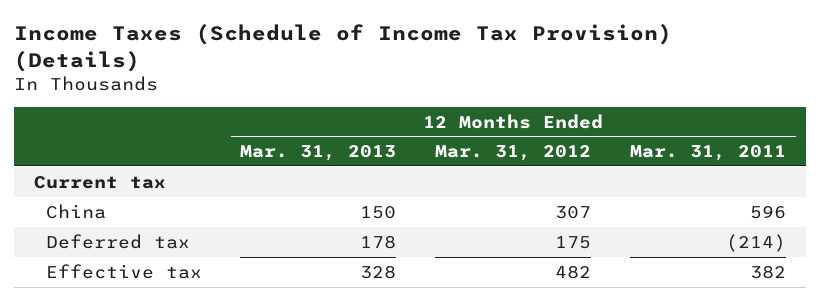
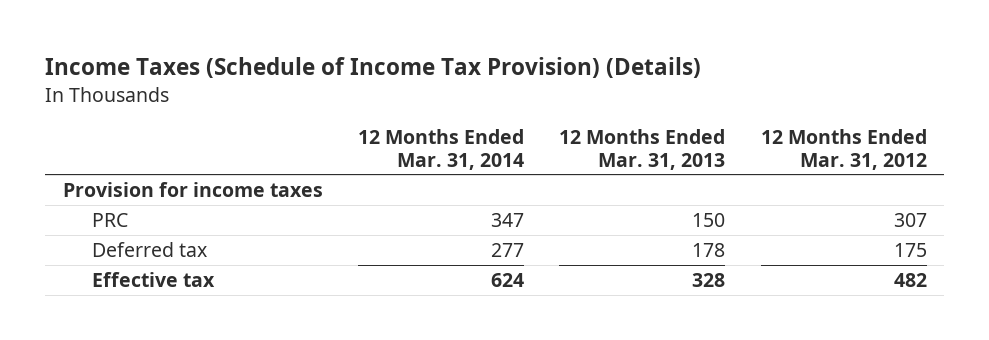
[630,145,787,162] Mar. 31, 2011 -> none
none -> [357,128,524,170] 12 Months Ended Mar. 31, 2014
[33,175,166,189] Current tax -> [62,181,323,197] Provision for income taxes
[45,203,106,219] China -> [92,212,129,227] PRC

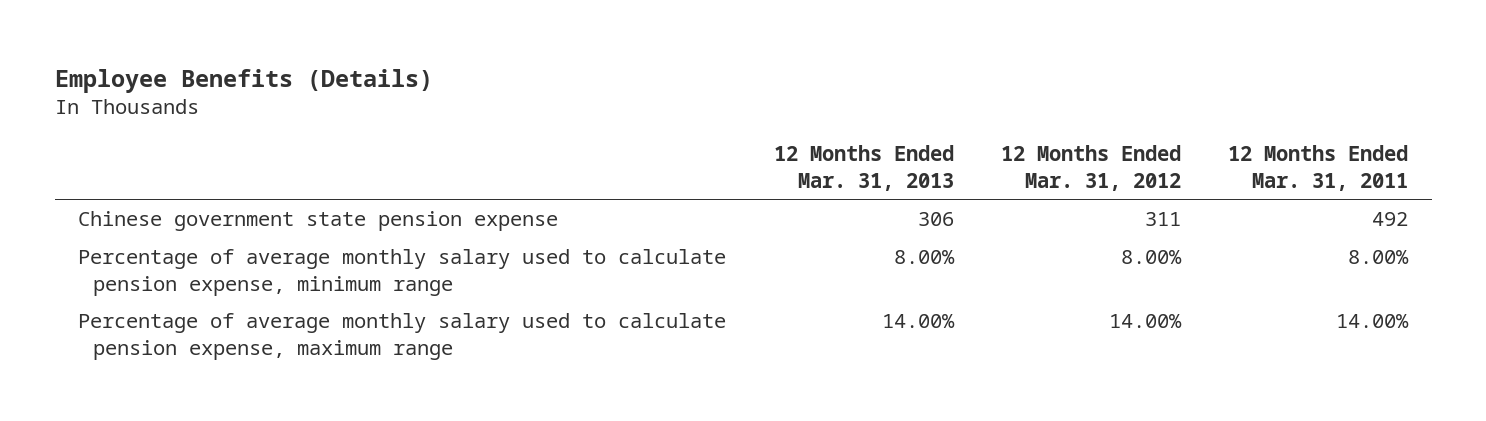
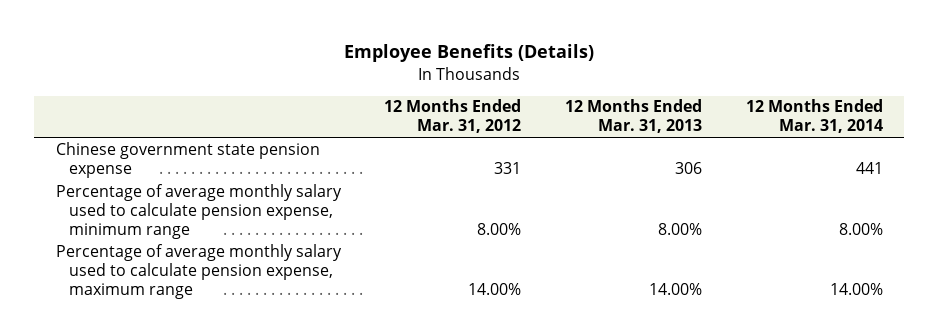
[1227,145,1408,191] 12 Months Ended Mar. 31, 2011 -> none
none -> [745,99,883,134] 12 Months Ended Mar. 31, 2014
[1144,212,1181,227] 311 -> [494,161,522,174] 331

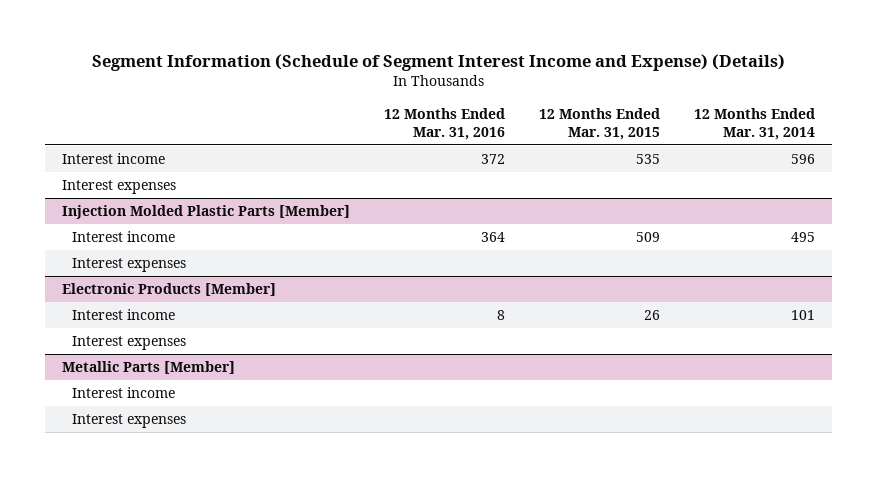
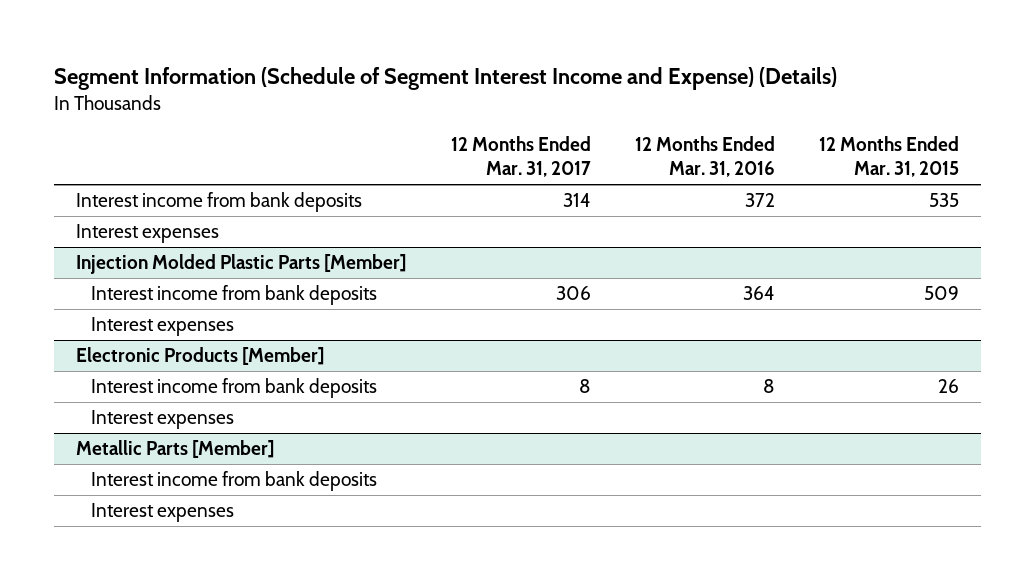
[693,107,815,140] 12 Months Ended Mar. 31, 2014 -> none
none -> [450,136,591,178] 12 Months Ended Mar. 31, 2017
[62,153,166,165] Interest income -> [76,192,363,213] Interest income from bank deposits
[72,231,176,243] Interest income -> [91,285,378,306] Interest income from bank deposits
[72,309,176,321] Interest income -> [91,378,378,399] Interest income from bank deposits
[72,387,176,399] Interest income -> [91,471,378,492] Interest income from bank deposits

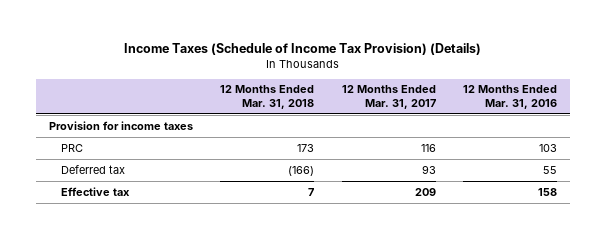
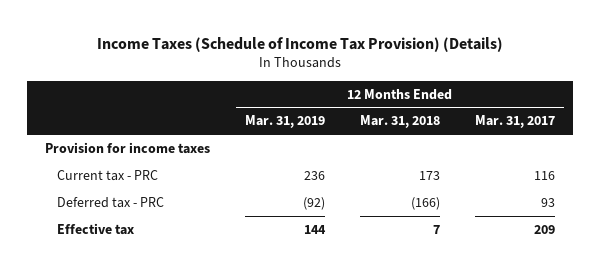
[462,85,557,109] 12 Months Ended Mar. 31, 2016 -> none
none -> [244,115,325,129] Mar. 31, 2019
[60,143,83,152] PRC -> [56,169,158,181] Current tax - PRC
[60,164,125,174] Deferred tax -> [56,196,164,208] Deferred tax - PRC

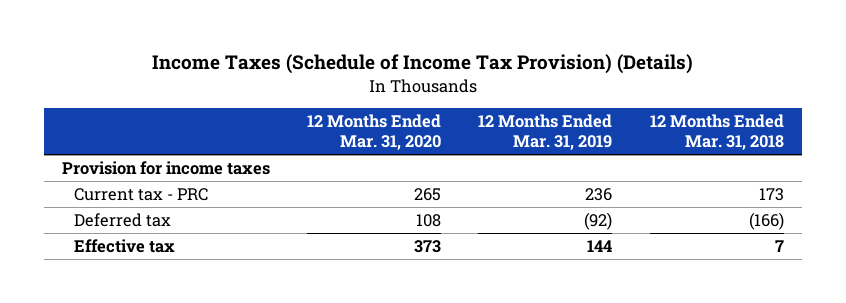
[475,115,556,129] Mar. 31, 2017 -> none
none -> [307,114,442,150] 12 Months Ended Mar. 31, 2020
[56,196,164,208] Deferred tax - PRC -> [73,213,171,228] Deferred tax

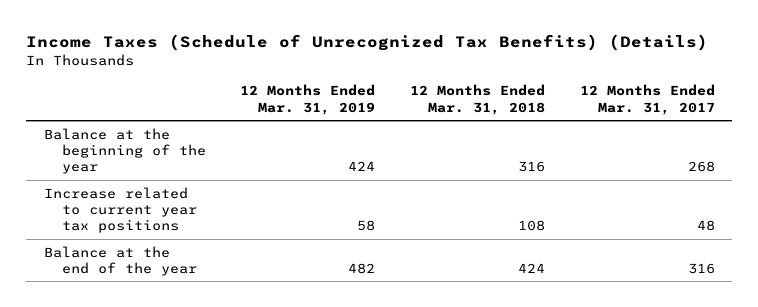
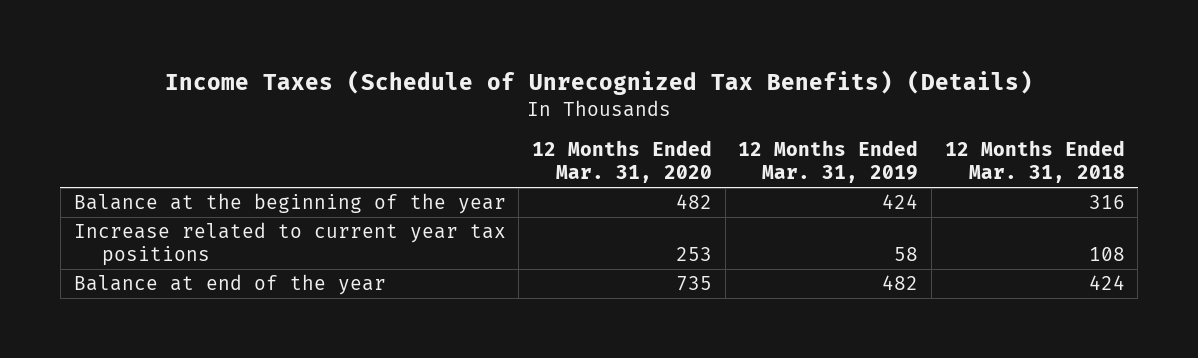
[579,84,715,115] 12 Months Ended Mar. 31, 2017 -> none
none -> [531,140,712,184] 12 Months Ended Mar. 31, 2020
[43,245,197,276] Balance at the end of the year -> [73,274,386,296] Balance at end of the year

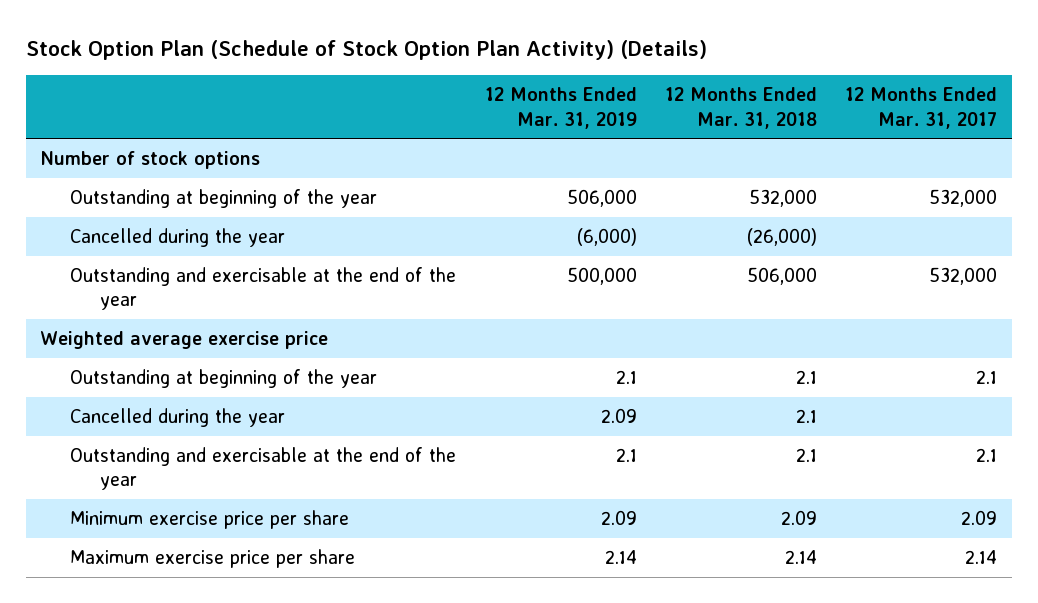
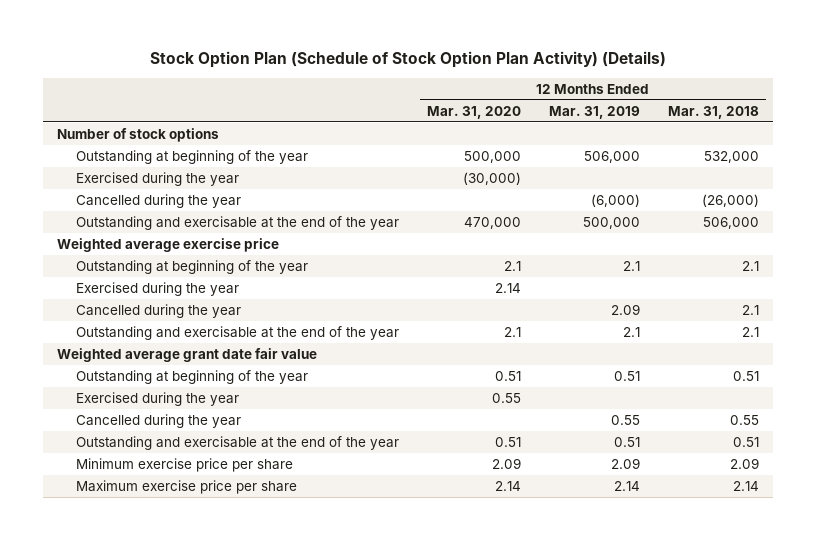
[845,87,998,129] 12 Months Ended Mar. 31, 2017 -> none
none -> [427,105,522,119] Mar. 31, 2020
none -> [76,172,240,187] Exercised during the year
none -> [76,282,240,297] Exercised during the year
none -> [57,348,318,363] Weighted average grant date fair value
none -> [76,370,309,385] Outstanding at beginning of the year
none -> [76,392,240,407] Exercised during the year
none -> [76,414,242,429] Cancelled during the year
none -> [76,436,400,451] Outstanding and exercisable at the end of the year

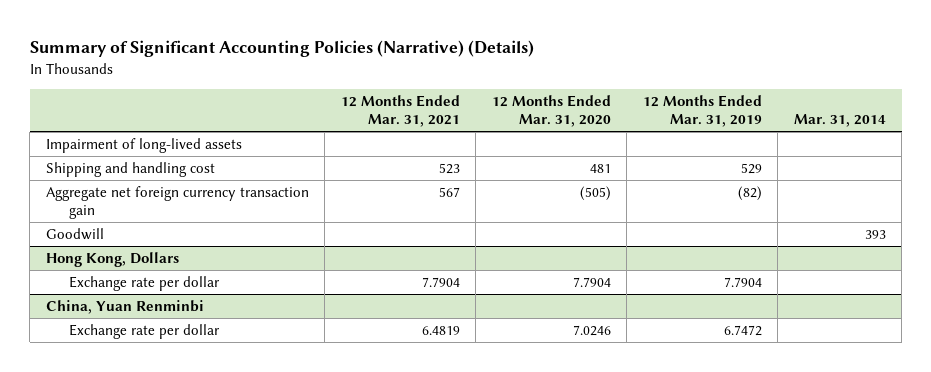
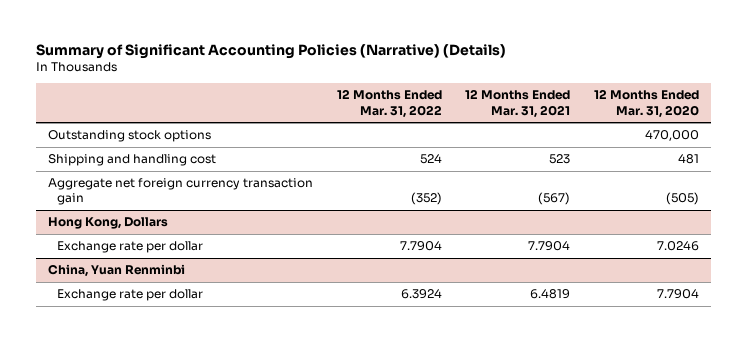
[642,94,762,127] 12 Months Ended Mar. 31, 2019 -> none
[793,113,886,127] Mar. 31, 2014 -> none
none -> [336,89,442,118] 12 Months Ended Mar. 31, 2022
[45,138,242,154] Impairment of long-lived assets -> none
none -> [47,130,211,143] Outstanding stock options
[45,228,104,241] Goodwill -> none
[438,187,460,198] 567 -> [538,192,571,206] (567)
[572,277,611,288] 7.7904 -> [657,241,700,252] 7.0246
[572,325,611,337] 7.0246 -> [657,289,700,300] 7.7904

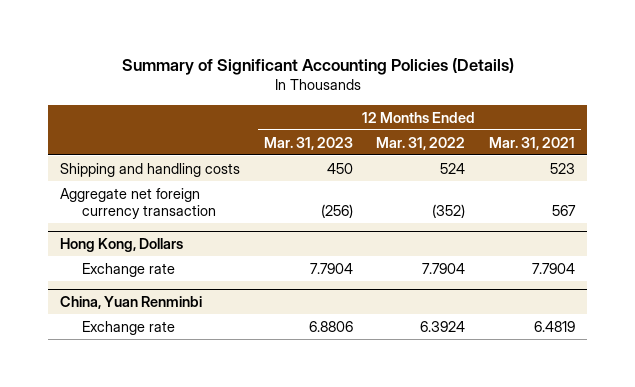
[36,43,507,59] Summary of Significant Accounting Policies (Narrative) (Details) -> [121,57,514,75] Summary of Significant Accounting Policies (Details)
[594,89,700,118] 12 Months Ended Mar. 31, 2020 -> none
none -> [263,136,353,150] Mar. 31, 2023
[47,130,211,143] Outstanding stock options -> none
[47,154,216,167] Shipping and handling cost -> [60,162,241,177] Shipping and handling costs
[47,178,313,206] Aggregate net foreign currency transaction gain -> [60,187,216,219] Aggregate net foreign currency transaction
[538,192,571,206] (567) -> [551,204,576,216] 567
[56,241,203,254] Exchange rate per dollar -> [81,262,175,277] Exchange rate
[56,289,203,302] Exchange rate per dollar -> [81,320,175,335] Exchange rate

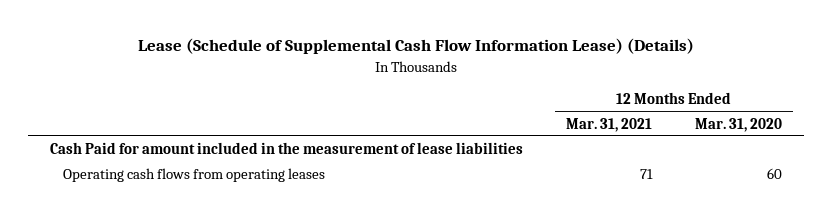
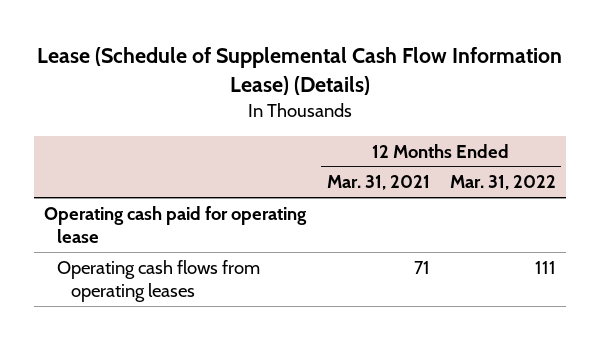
[695,117,783,132] Mar. 31, 2020 -> none
none -> [450,175,557,191] Mar. 31, 2022
[49,142,523,155] Cash Paid for amount included in the measurement of lease liabilities -> [43,205,307,243] Operating cash paid for operating lease

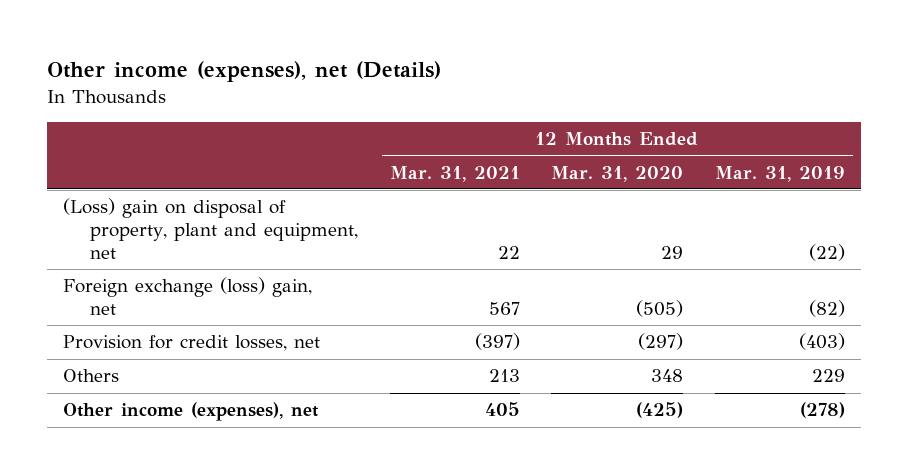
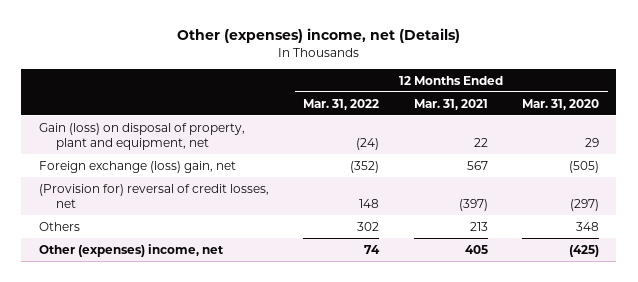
[47,60,442,82] Other income (expenses), net (Details) -> [176,28,460,44] Other (expenses) income, net (Details)
[714,165,845,182] Mar. 31, 2019 -> none
none -> [303,98,380,110] Mar. 31, 2022
[62,198,359,260] (Loss) gain on disposal of property, plant and equipment, net -> [38,122,245,151] Gain (loss) on disposal of property, plant and equipment, net
[62,335,320,352] Provision for credit losses, net -> [38,183,269,209] (Provision for) reversal of credit losses, net
[62,402,319,422] Other income (expenses), net -> [38,243,224,257] Other (expenses) income, net

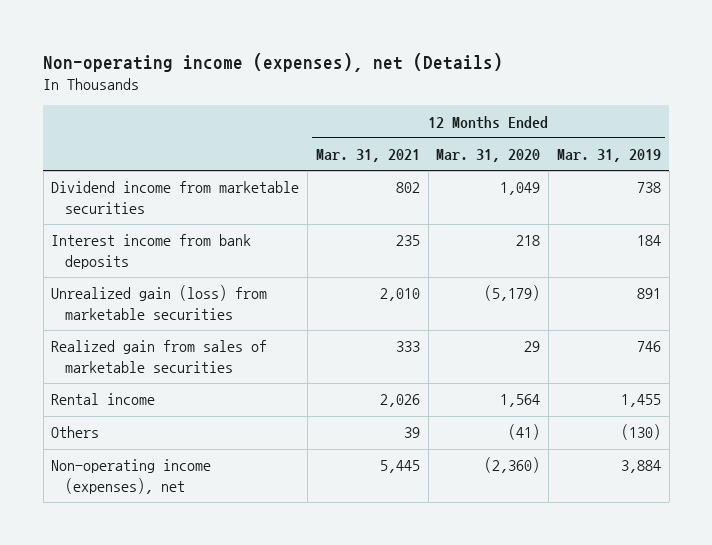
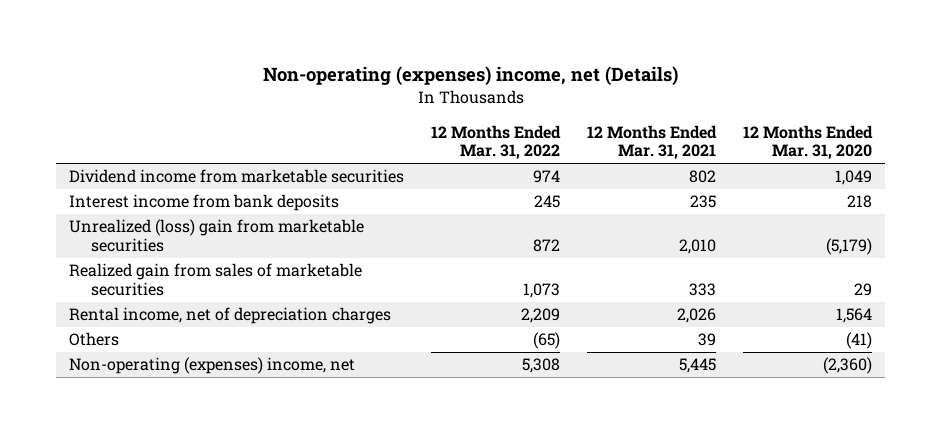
[43,52,504,72] Non-operating income (expenses), net (Details) -> [262,66,678,87] Non-operating (expenses) income, net (Details)
[556,149,661,163] Mar. 31, 2019 -> none
none -> [431,124,562,160] 12 Months Ended Mar. 31, 2022
[51,285,268,320] Unrealized gain (loss) from marketable securities -> [69,219,365,253] Unrealized (loss) gain from marketable securities
[51,393,156,406] Rental income -> [69,307,392,325] Rental income, net of depreciation charges
[51,459,212,494] Non-operating income (expenses), net -> [69,357,356,375] Non-operating (expenses) income, net

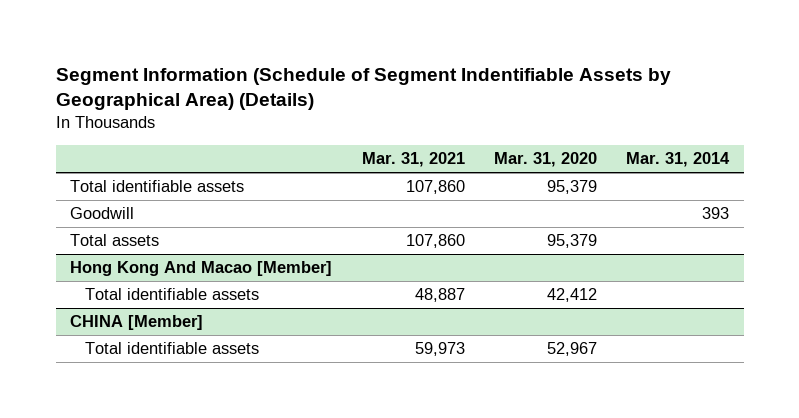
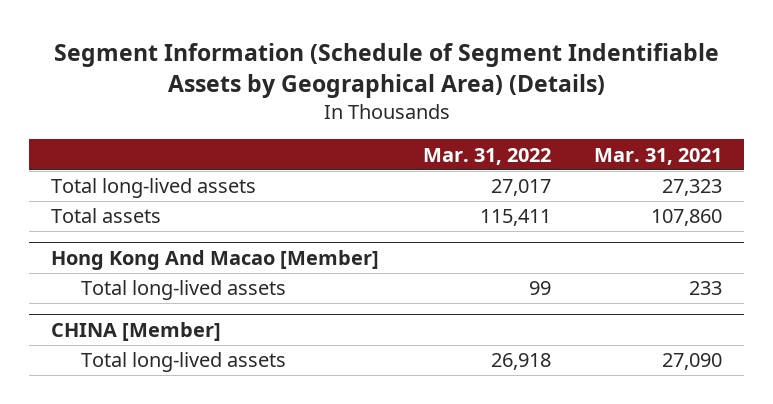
[493,152,597,168] Mar. 31, 2020 -> none
[626,152,731,168] Mar. 31, 2014 -> none
none -> [422,147,551,165] Mar. 31, 2022
[70,207,135,220] Goodwill -> none
[70,180,245,193] Total identifiable assets -> [51,178,257,199] Total long-lived assets
[405,180,465,195] 107,860 -> [662,179,723,197] 27,323
[84,288,259,301] Total identifiable assets -> [81,280,287,301] Total long-lived assets
[414,288,465,303] 48,887 -> [689,281,723,296] 233
[84,342,259,355] Total identifiable assets -> [81,352,287,373] Total long-lived assets
[414,342,465,357] 59,973 -> [662,353,723,371] 27,090

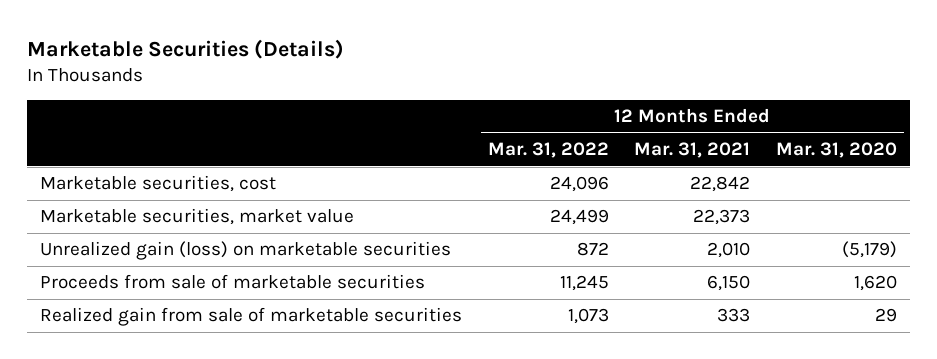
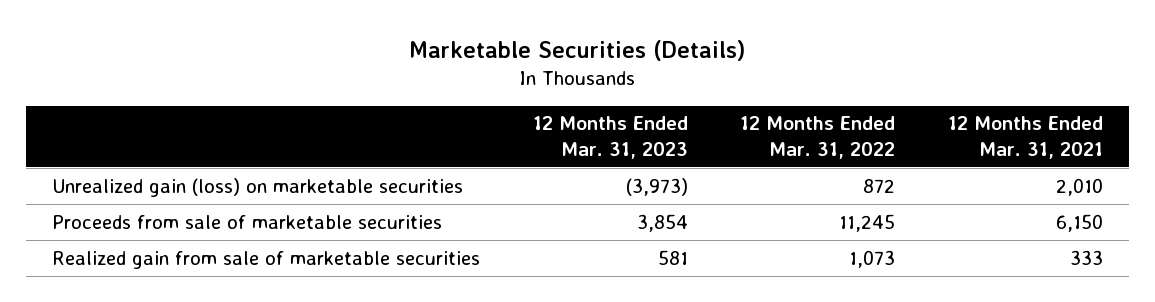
[776,142,898,159] Mar. 31, 2020 -> none
none -> [532,116,688,159] 12 Months Ended Mar. 31, 2023
[39,175,276,193] Marketable securities, cost -> none
[39,208,354,226] Marketable securities, market value -> none

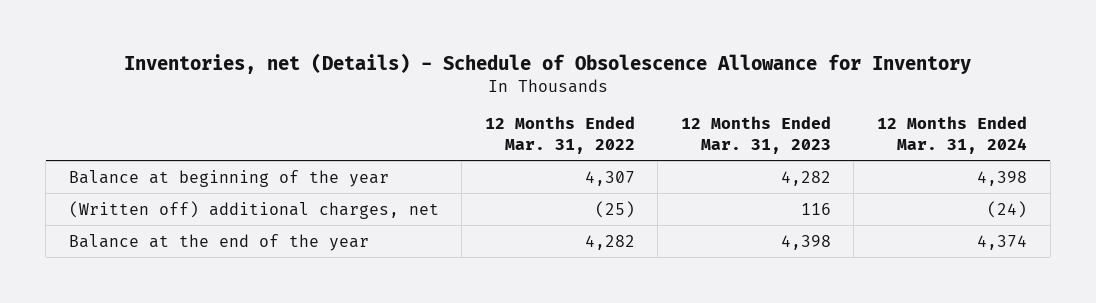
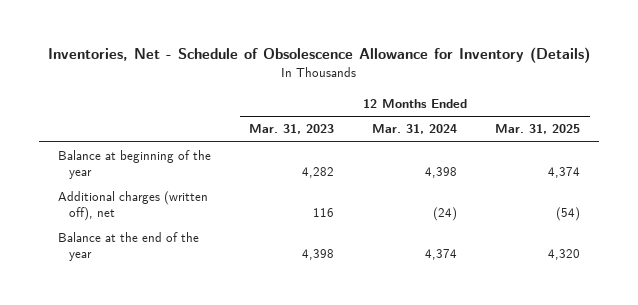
[123,53,971,75] Inventories, net (Details) - Schedule of Obsolescence Allowance for Inventory -> [48,47,591,64] Inventories, Net - Schedule of Obsolescence Allowance for Inventory (Details)
[484,116,635,154] 12 Months Ended Mar. 31, 2022 -> none
none -> [495,124,581,135] Mar. 31, 2025
[68,200,439,219] (Written off) additional charges, net -> [58,191,209,221] Additional charges (written off), net

